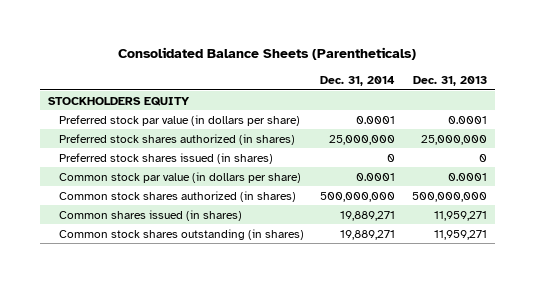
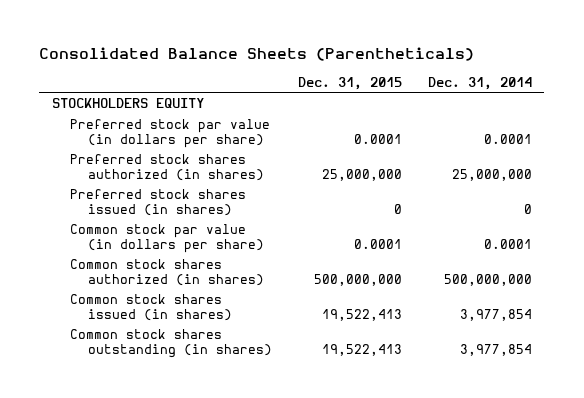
[412,76,487,87] Dec. 31, 2013 -> none
none -> [297,76,402,90] Dec. 31, 2015
[58,209,242,221] Common shares issued (in shares) -> [70,294,233,321] Common stock shares issued (in shares)
[340,210,396,221] 19,889,271 -> [459,308,532,321] 3,977,854
[340,229,396,240] 19,889,271 -> [459,343,532,356] 3,977,854

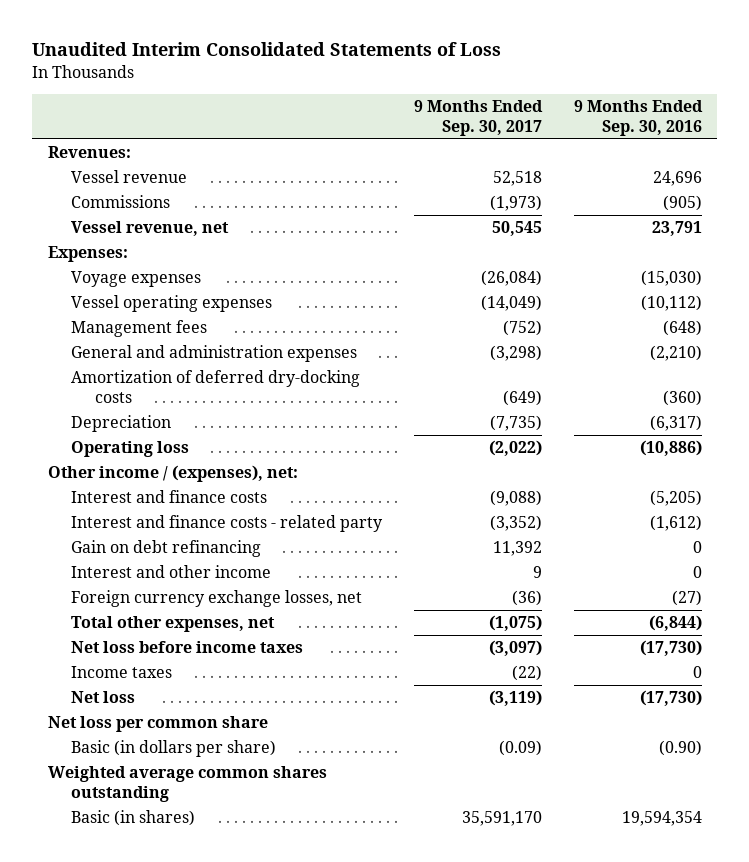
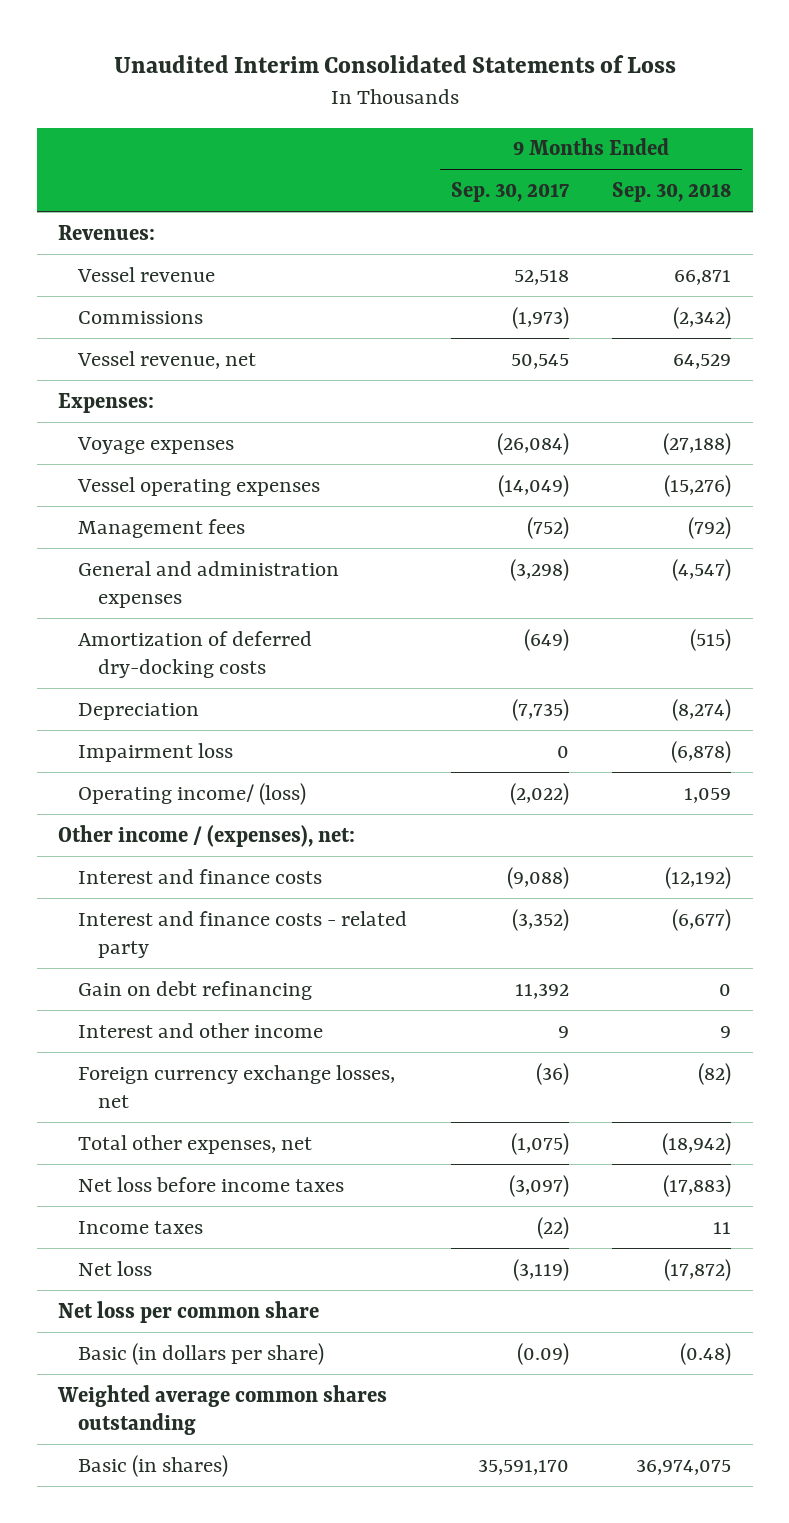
[573,99,703,136] 9 Months Ended Sep. 30, 2016 -> none
none -> [612,182,732,203] Sep. 30, 2018
none -> [78,742,234,762] Impairment loss
[71,441,190,458] Operating loss -> [78,782,307,805] Operating income/ (loss)

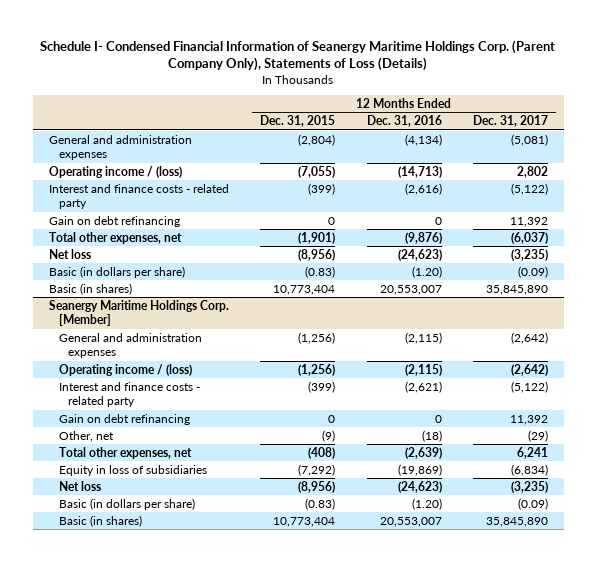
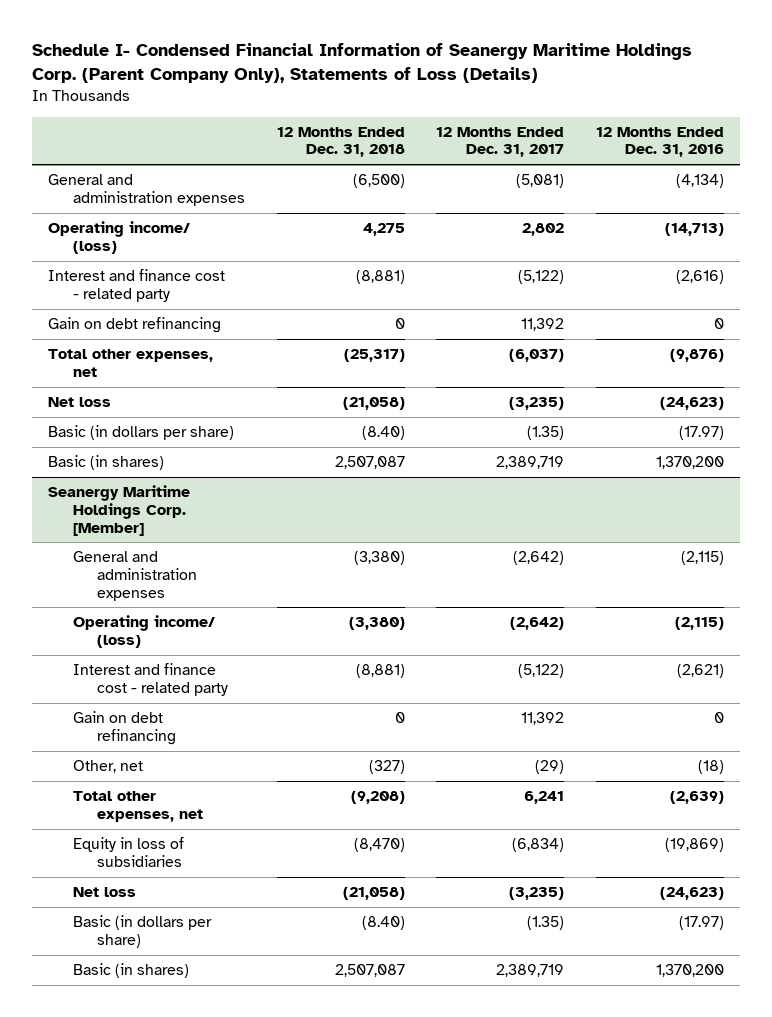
[260,115,336,128] Dec. 31, 2015 -> none
none -> [276,126,405,158] 12 Months Ended Dec. 31, 2018
[48,165,182,178] Operating income / (loss) -> [48,221,191,254] Operating income/ (loss)
[48,183,229,210] Interest and finance costs - related party -> [48,269,226,302] Interest and finance cost - related party
[411,265,442,278] (1.20) -> [679,426,725,441] (17.97)
[518,265,549,278] (0.09) -> [527,426,565,441] (1.35)
[379,284,442,295] 20,553,007 -> [656,456,725,470] 1,370,200
[486,284,549,295] 35,845,890 -> [496,456,565,470] 2,389,719
[58,363,192,376] Operating income / (loss) -> [72,615,215,648] Operating income/ (loss)
[58,381,200,408] Interest and finance costs - related party -> [72,663,229,696] Interest and finance cost - related party
[411,497,442,510] (1.20) -> [679,916,725,931] (17.97)
[518,497,549,510] (0.09) -> [527,916,565,931] (1.35)
[379,516,442,527] 20,553,007 -> [656,964,725,978] 1,370,200
[486,516,549,527] 35,845,890 -> [496,964,565,978] 2,389,719

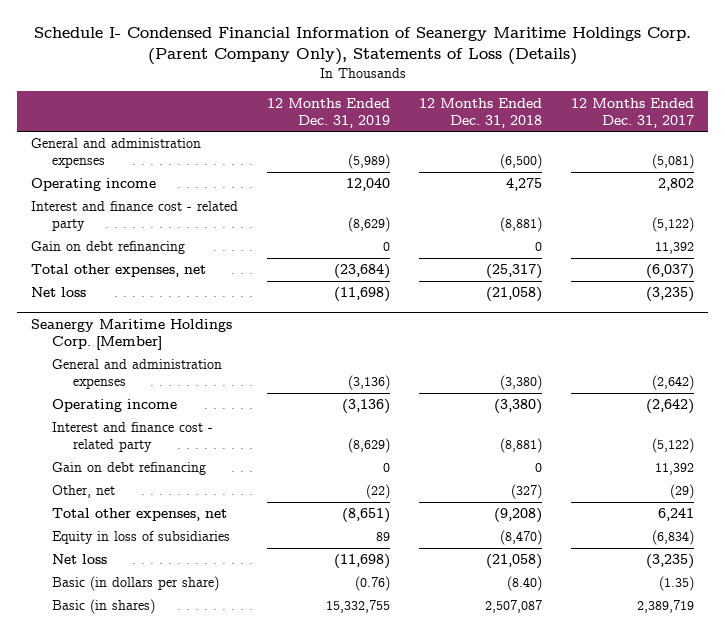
[596,126,725,158] 12 Months Ended Dec. 31, 2016 -> none
none -> [267,97,391,128] 12 Months Ended Dec. 31, 2019
[48,221,191,254] Operating income/ (loss) -> [31,178,157,192] Operating income
[48,425,235,441] Basic (in dollars per share) -> none
[48,455,165,471] Basic (in shares) -> none
[72,615,215,648] Operating income/ (loss) -> [52,399,178,413] Operating income

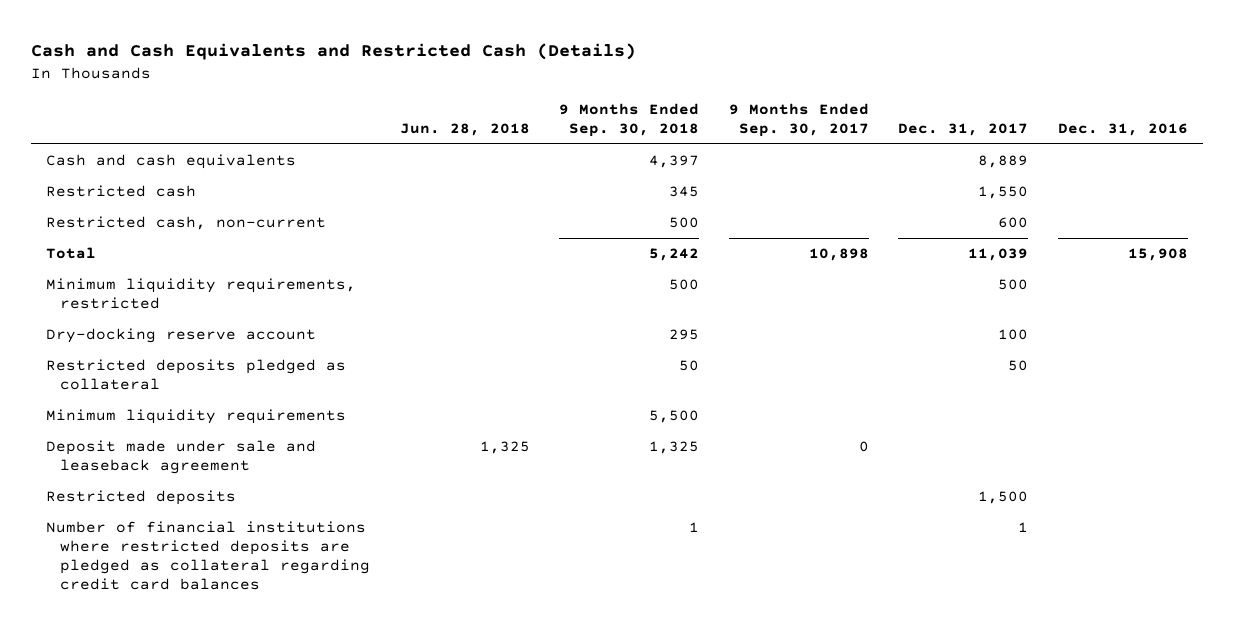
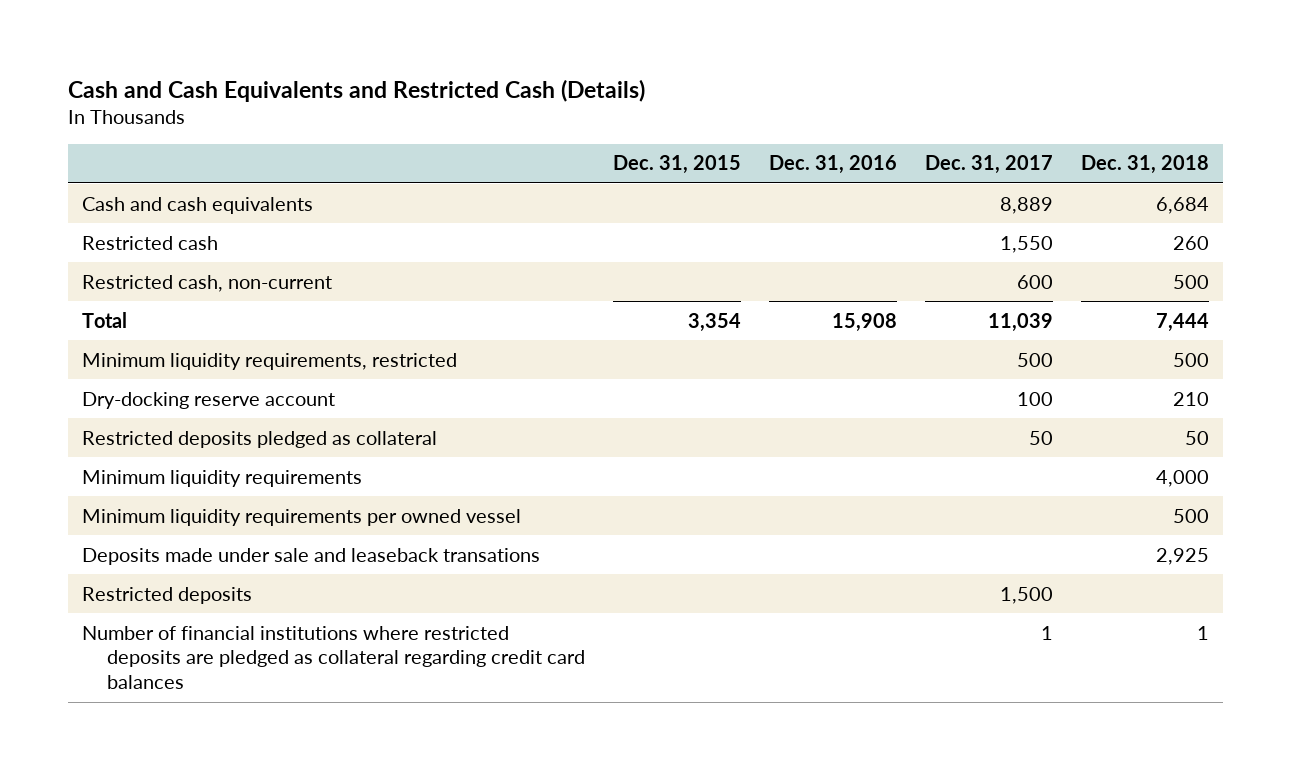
[399,122,530,136] Jun. 28, 2018 -> none
[559,102,700,137] 9 Months Ended Sep. 30, 2018 -> none
[728,102,869,137] 9 Months Ended Sep. 30, 2017 -> none
none -> [613,155,742,175] Dec. 31, 2015
none -> [1081,155,1210,175] Dec. 31, 2018
none -> [81,508,521,526] Minimum liquidity requirements per owned vessel
[46,440,317,475] Deposit made under sale and leaseback agreement -> [81,547,540,565] Deposits made under sale and leaseback transations

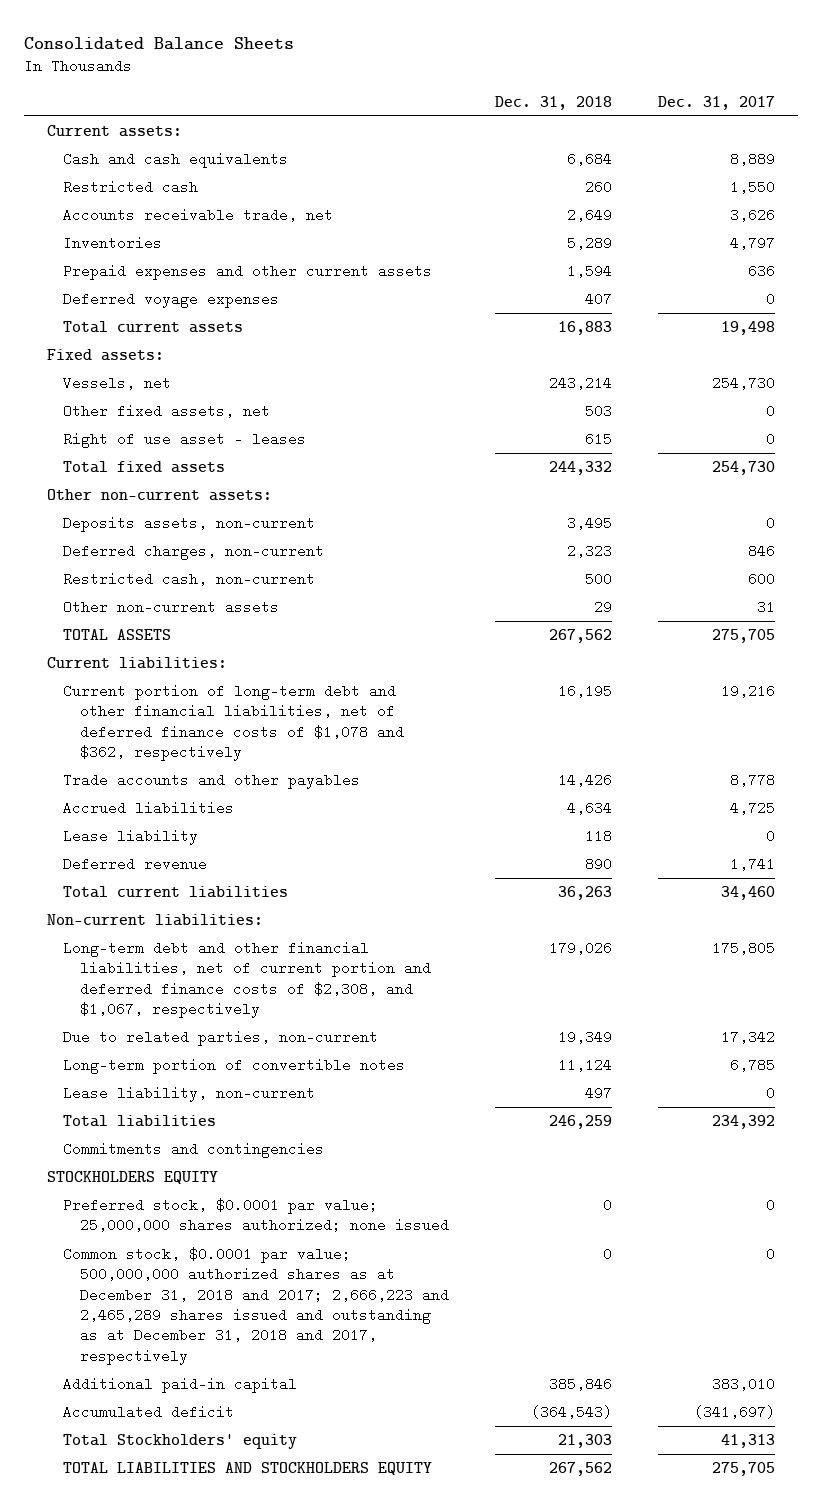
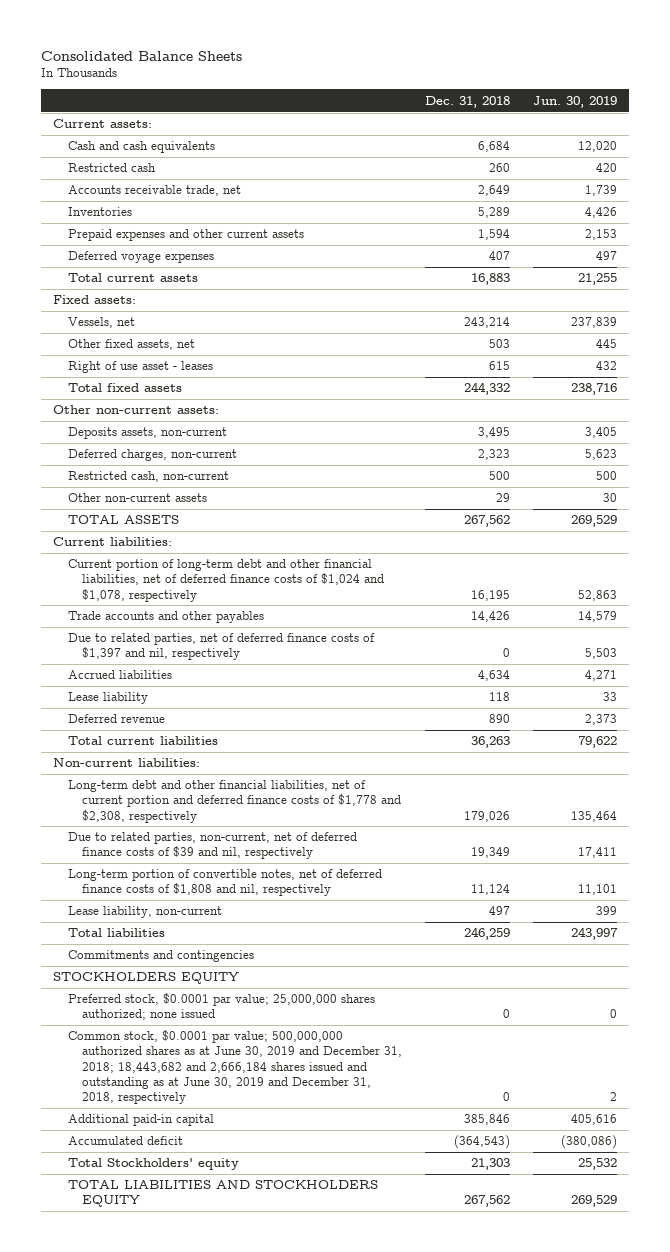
[658,95,776,110] Dec. 31, 2017 -> none
none -> [533,95,618,108] Jun. 30, 2019
[63,684,404,761] Current portion of long-term debt and other financial liabilities, net of deferred finance costs of $1,078 and $362, respectively -> [67,559,384,602] Current portion of long-term debt and other financial liabilities, net of deferred finance costs of $1,024 and $1,078, respectively
none -> [67,633,375,661] Due to related parties, net of deferred finance costs of $1,397 and nil, respectively
[63,941,431,1018] Long-term debt and other financial liabilities, net of current portion and deferred finance costs of $2,308, and $1,067, respectively -> [67,780,401,823] Long-term debt and other financial liabilities, net of current portion and deferred finance costs of $1,778 and $2,308, respectively
[63,1030,379,1047] Due to related parties, non-current -> [67,832,357,860] Due to related parties, non-current, net of deferred finance costs of $39 and nil, respectively
[63,1058,406,1075] Long-term portion of convertible notes -> [67,869,382,897] Long-term portion of convertible notes, net of deferred finance costs of $1,808 and nil, respectively
[63,1247,449,1365] Common stock, $0.0001 par value; 500,000,000 authorized shares as at December 31, 2018 and 2017; 2,666,223 and 2,465,289 shares issued and outstanding as at December 31, 2018 and 2017, respectively -> [67,1030,402,1104] Common stock, $0.0001 par value; 500,000,000 authorized shares as at June 30, 2019 and December 31, 2018; 18,443,682 and 2,666,184 shares issued and outstanding as at June 30, 2019 and December 31, 2018, respectively

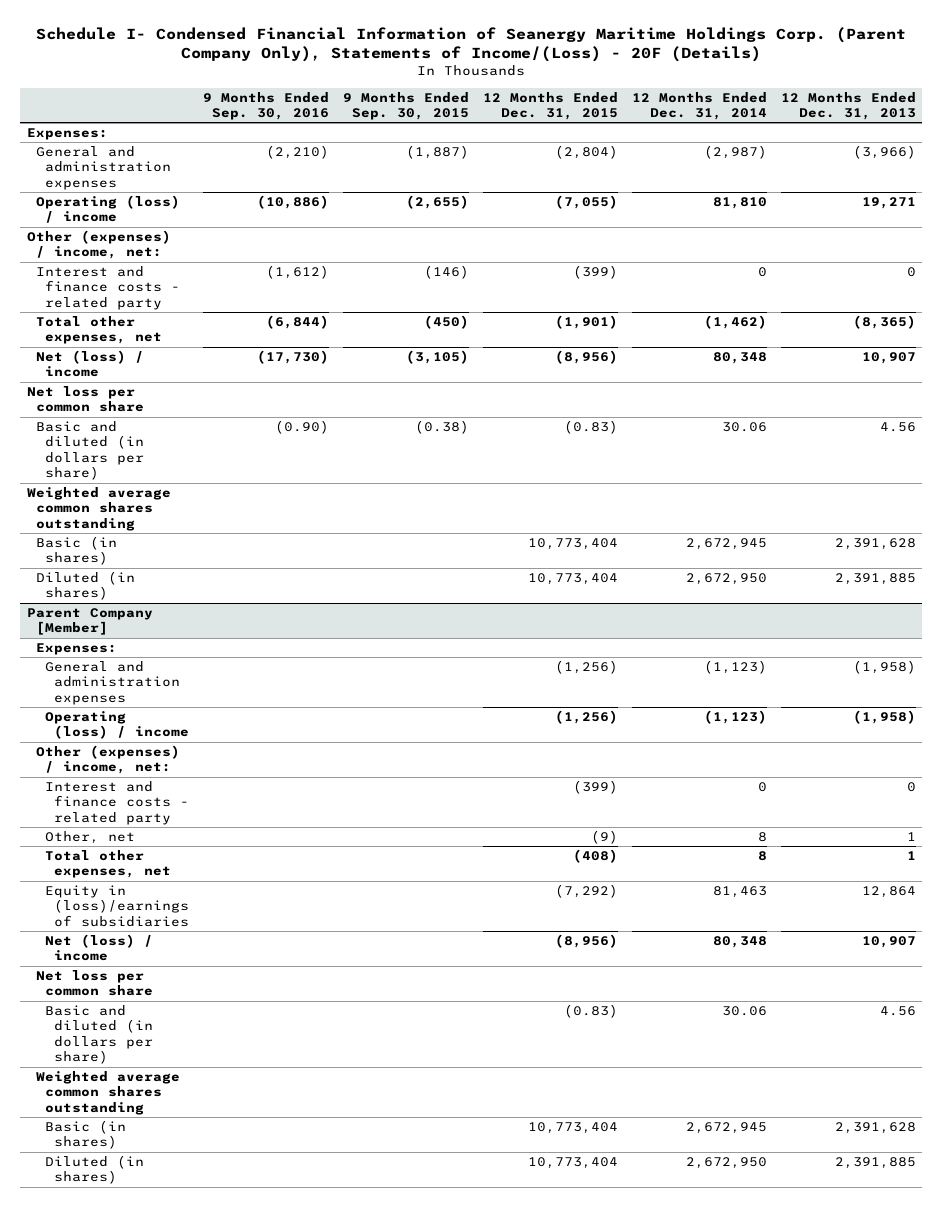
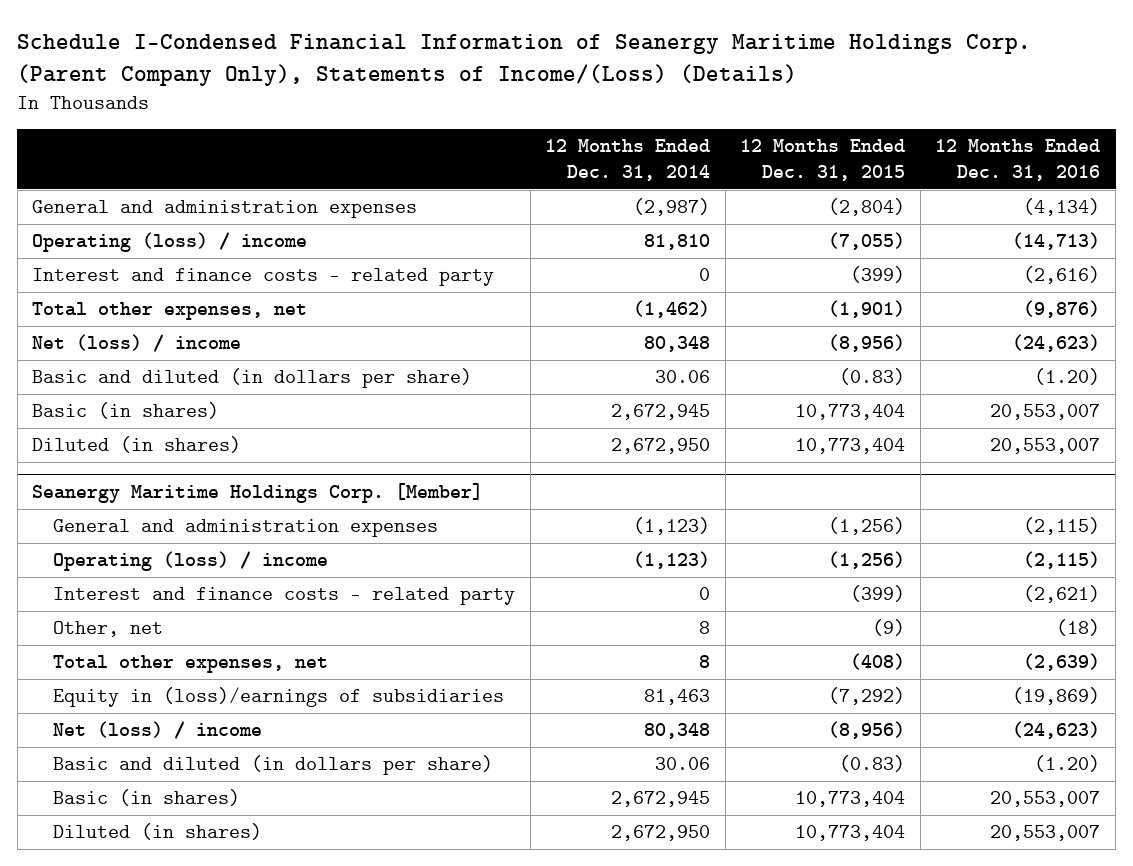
[36,26,907,63] Schedule I- Condensed Financial Information of Seanergy Maritime Holdings Corp. (Parent Company Only), Statements of Income/(Loss) - 20F (Details) -> [17,33,1032,86] Schedule I-Condensed Financial Information of Seanergy Maritime Holdings Corp. (Parent Company Only), Statements of Income/(Loss) (Details)
[203,91,330,120] 9 Months Ended Sep. 30, 2016 -> none
[342,91,469,120] 9 Months Ended Sep. 30, 2015 -> none
[780,91,916,120] 12 Months Ended Dec. 31, 2013 -> none
none -> [935,139,1101,182] 12 Months Ended Dec. 31, 2016
[26,128,108,141] Expenses: -> none
[26,230,171,260] Other (expenses) / income, net: -> none
[26,386,144,413] Net loss per common share -> none
[26,487,171,531] Weighted average common shares outstanding -> none
[35,643,117,656] Expenses: -> none
[26,608,153,636] Parent Company [Member] -> [32,483,484,504] Seanergy Maritime Holdings Corp. [Member]
[35,745,180,775] Other (expenses) / income, net: -> none
[35,970,154,997] Net loss per common share -> none
[35,1071,180,1115] Weighted average common shares outstanding -> none

